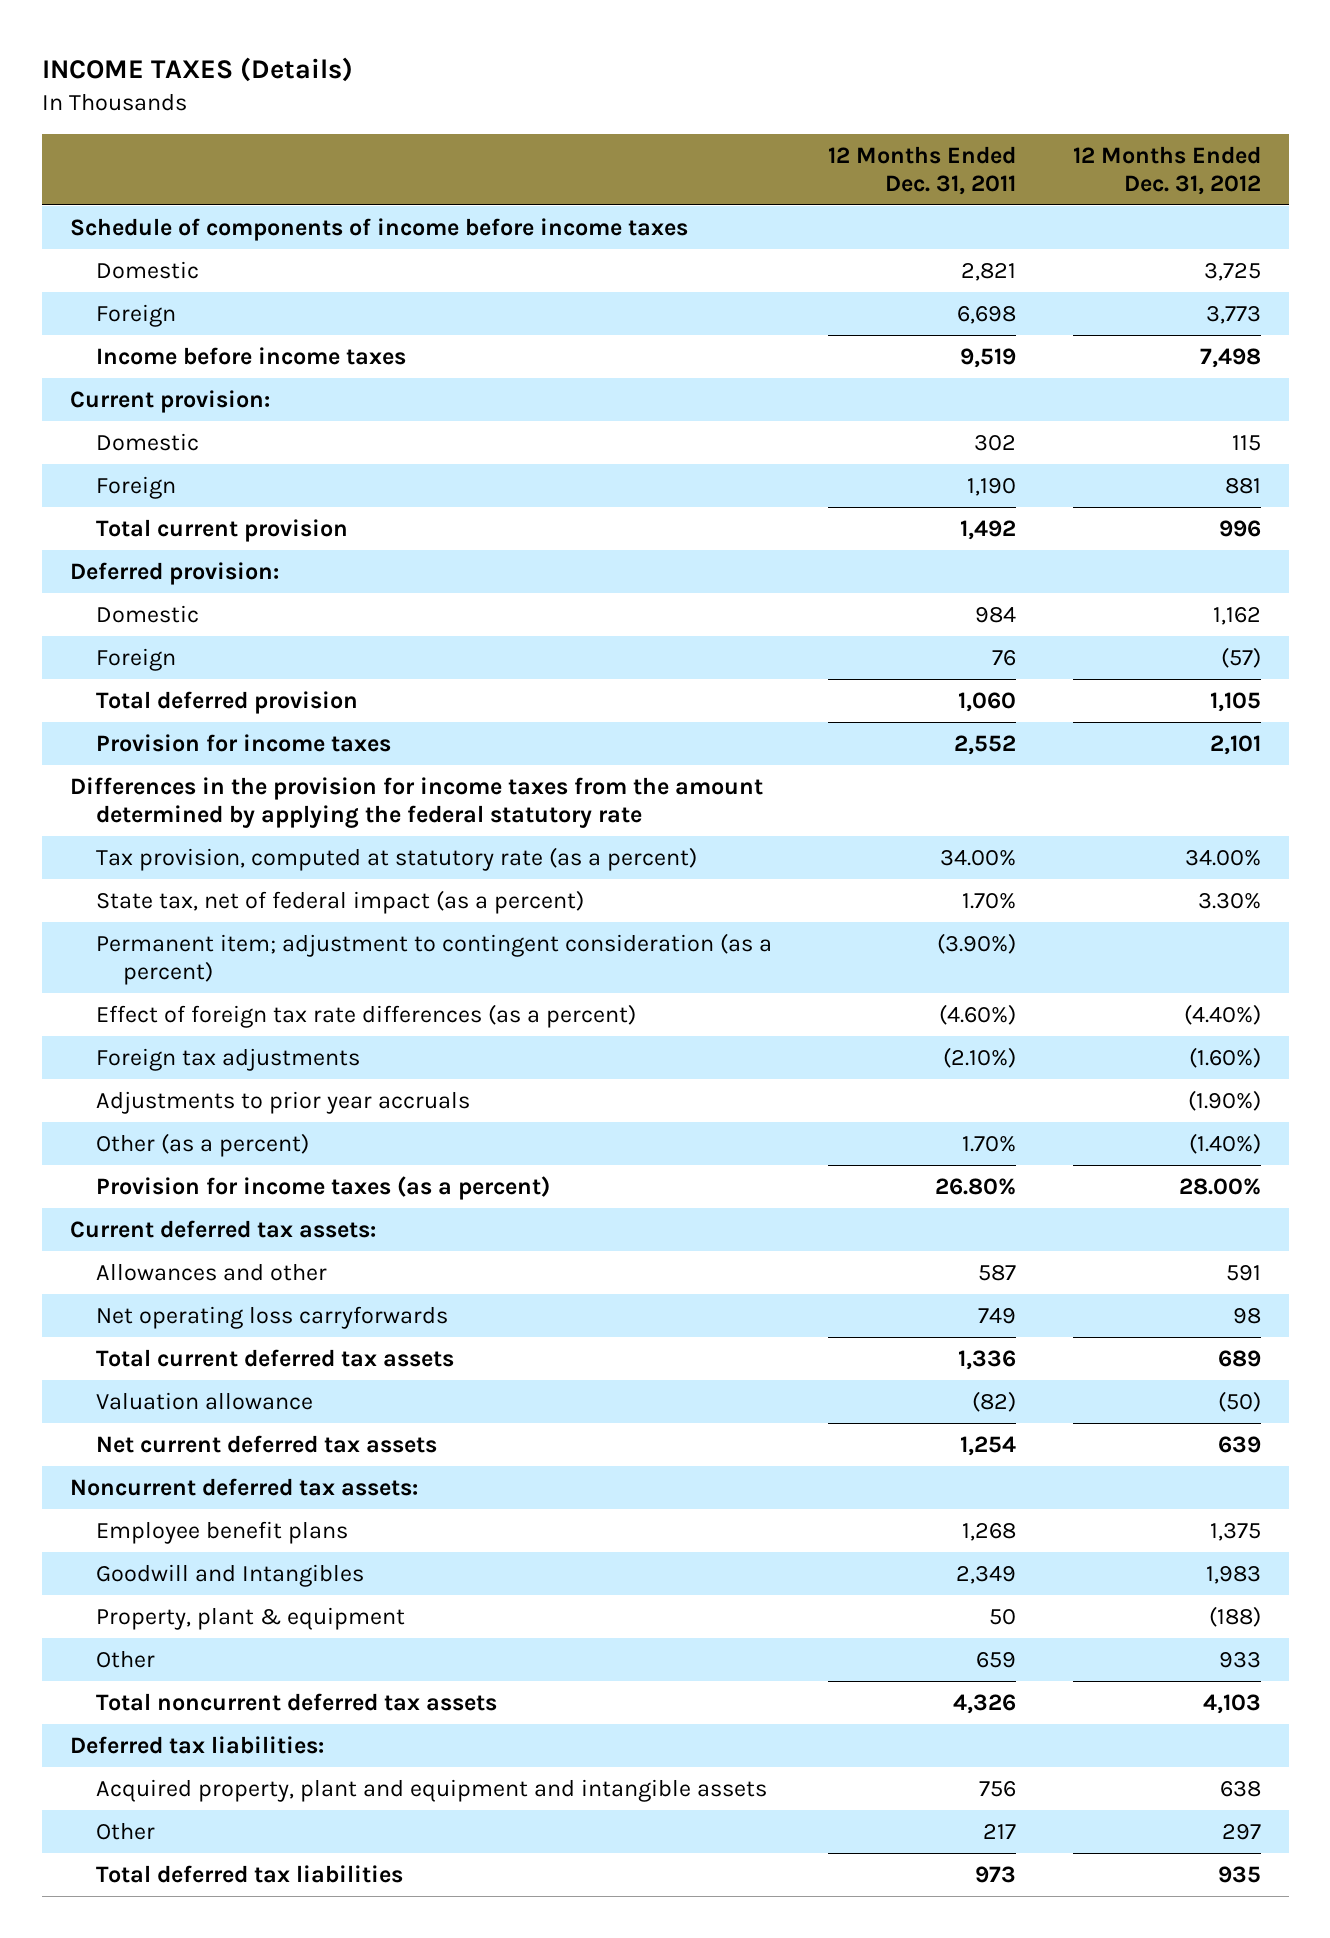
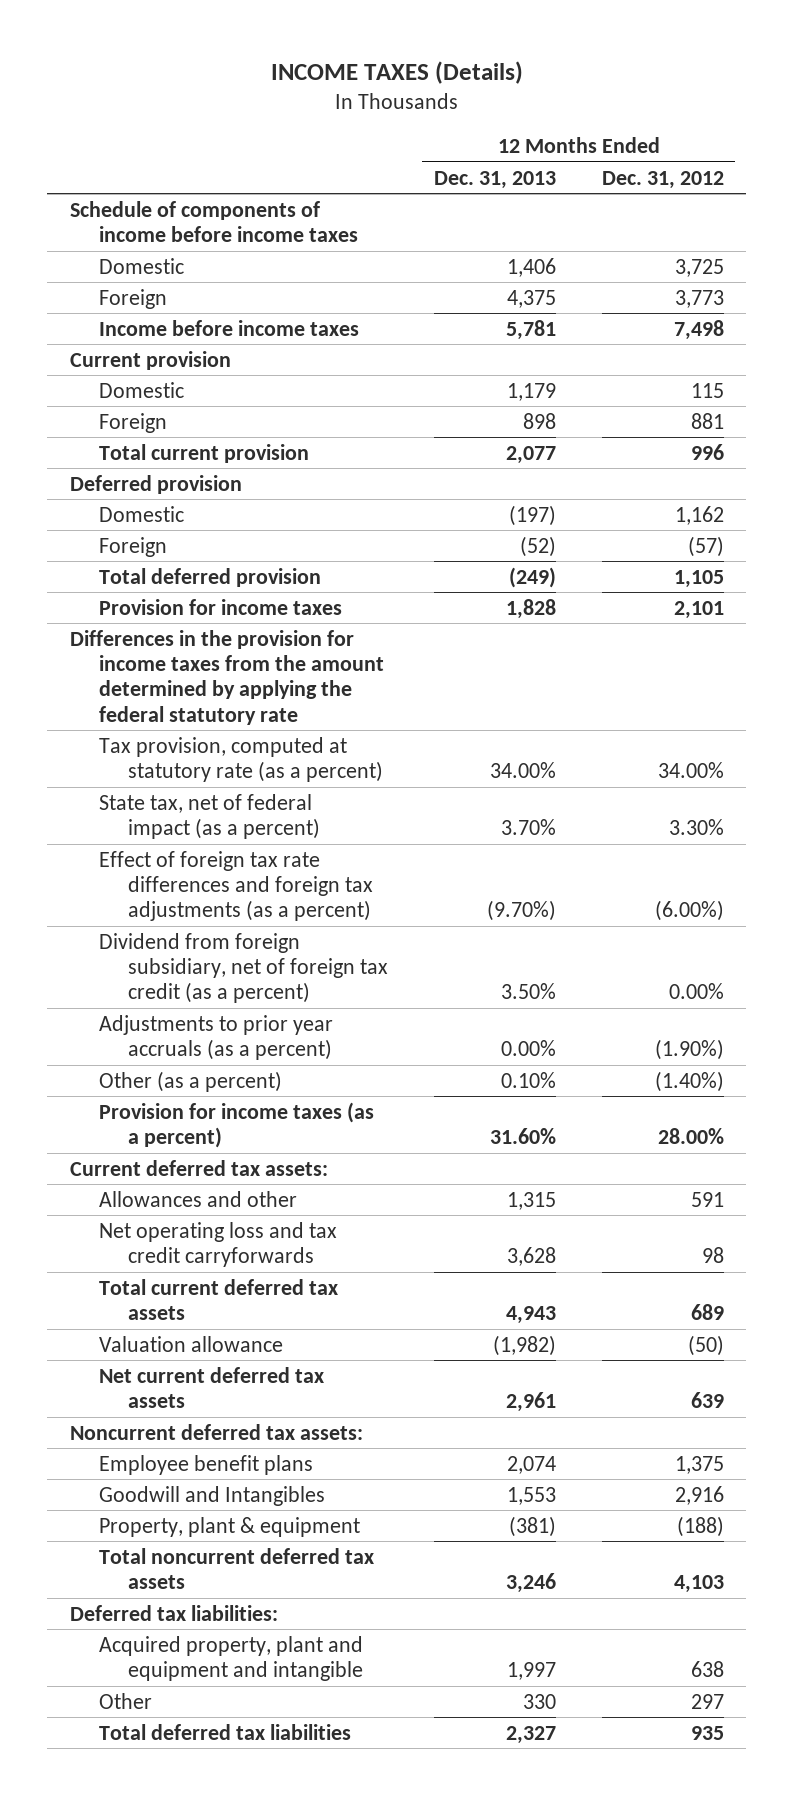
[828,146,1017,195] 12 Months Ended Dec. 31, 2011 -> none
none -> [433,170,556,189] Dec. 31, 2013
[69,390,270,414] Current provision: -> [69,350,231,370] Current provision
[69,562,279,586] Deferred provision: -> [69,474,242,494] Deferred provision
[96,933,773,985] Permanent item; adjustment to contingent consideration (as a percent) -> none
[96,1048,361,1072] Foreign tax adjustments -> none
[96,1004,637,1029] Effect of foreign tax rate differences (as a percent) -> [98,850,373,922] Effect of foreign tax rate differences and foreign tax adjustments (as a percent)
[1183,1004,1261,1026] (4.40%) -> [654,900,724,922] (6.00%)
none -> [98,932,388,1004] Dividend from foreign subsidiary, net of foreign tax credit (as a percent)
[96,1091,471,1115] Adjustments to prior year accruals -> [98,1014,333,1060] Adjustments to prior year accruals (as a percent)
[96,1306,449,1330] Net operating loss carryforwards -> [98,1221,337,1267] Net operating loss and tax credit carryforwards
[1205,1566,1261,1585] 1,983 -> [674,1485,724,1505] 2,916
[96,1650,156,1669] Other -> none
[96,1779,768,1803] Acquired property, plant and equipment and intangible assets -> [98,1635,363,1681] Acquired property, plant and equipment and intangible

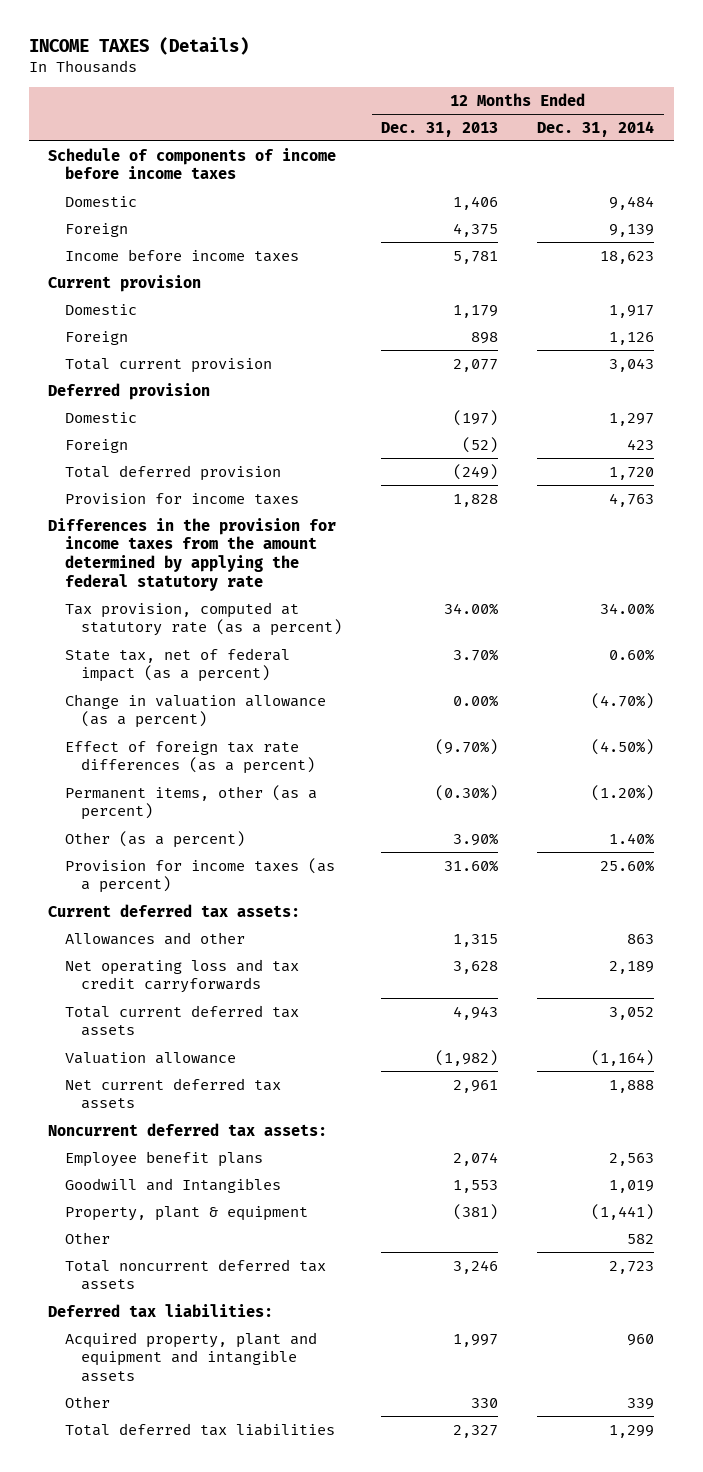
[601,170,724,189] Dec. 31, 2012 -> none
none -> [537,120,655,137] Dec. 31, 2014
[98,932,388,1004] Dividend from foreign subsidiary, net of foreign tax credit (as a percent) -> none
[98,1014,333,1060] Adjustments to prior year accruals (as a percent) -> none
none -> [64,693,326,729] Change in valuation allowance (as a percent)
[98,850,373,922] Effect of foreign tax rate differences and foreign tax adjustments (as a percent) -> [64,740,316,775] Effect of foreign tax rate differences (as a percent)
none -> [64,784,317,821] Permanent items, other (as a percent)
[500,1071,556,1088] 0.10% -> [453,832,499,846] 3.90%
none -> [64,1231,110,1244] Other
[98,1635,363,1681] Acquired property, plant and equipment and intangible -> [64,1331,317,1383] Acquired property, plant and equipment and intangible assets

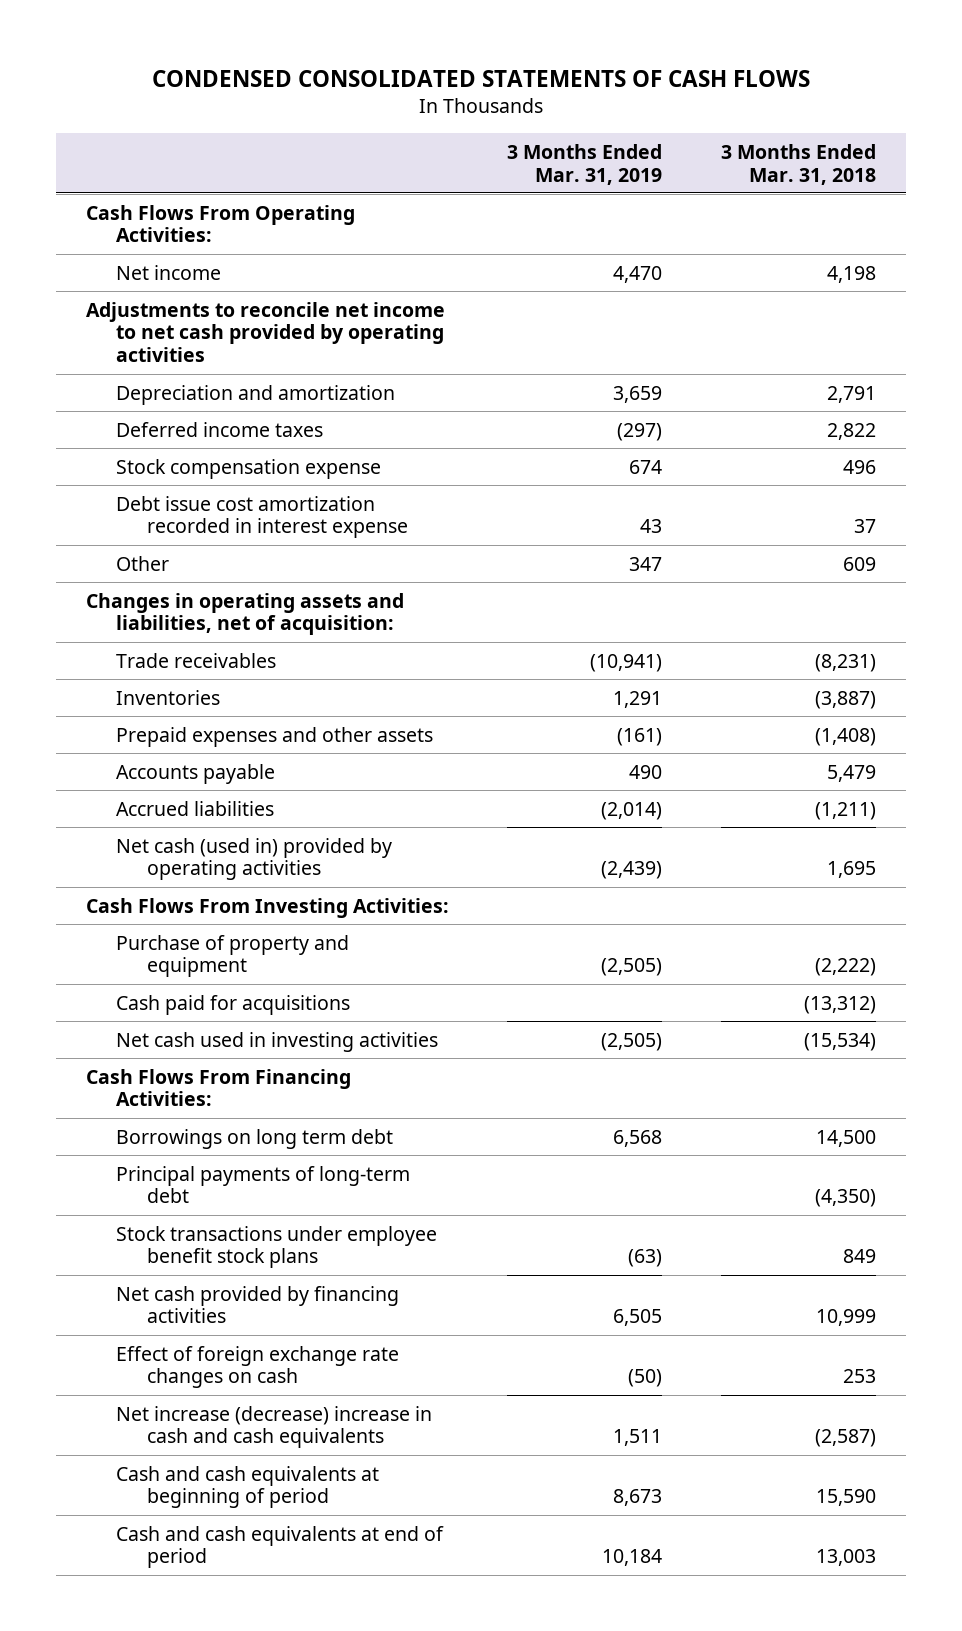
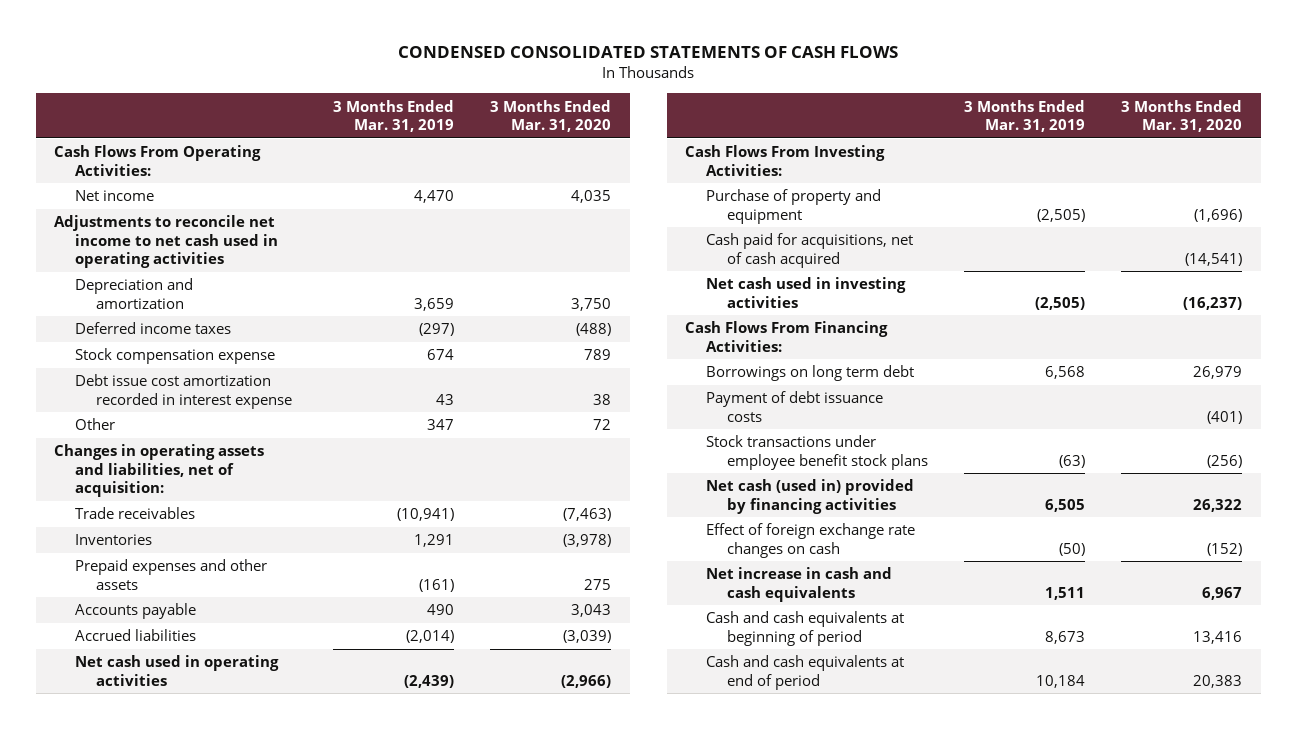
[721,143,877,185] 3 Months Ended Mar. 31, 2018 -> none
none -> [490,99,612,132] 3 Months Ended Mar. 31, 2020
[85,301,445,363] Adjustments to reconcile net income to net cash provided by operating activities -> [53,215,278,268] Adjustments to reconcile net income to net cash used in operating activities
[116,837,393,881] Net cash (used in) provided by operating activities -> [74,655,279,686] Net cash used in operating activities
[116,994,351,1015] Cash paid for acquisitions -> [705,233,913,268] Cash paid for acquisitions, net of cash acquired
[116,1165,411,1204] Principal payments of long-term debt -> none
none -> [705,391,883,422] Payment of debt issuance costs
[116,1285,400,1324] Net cash provided by financing activities -> [705,479,914,514] Net cash (used in) provided by financing activities
[116,1405,433,1449] Net increase (decrease) increase in cash and cash equivalents -> [705,567,892,602] Net increase in cash and cash equivalents

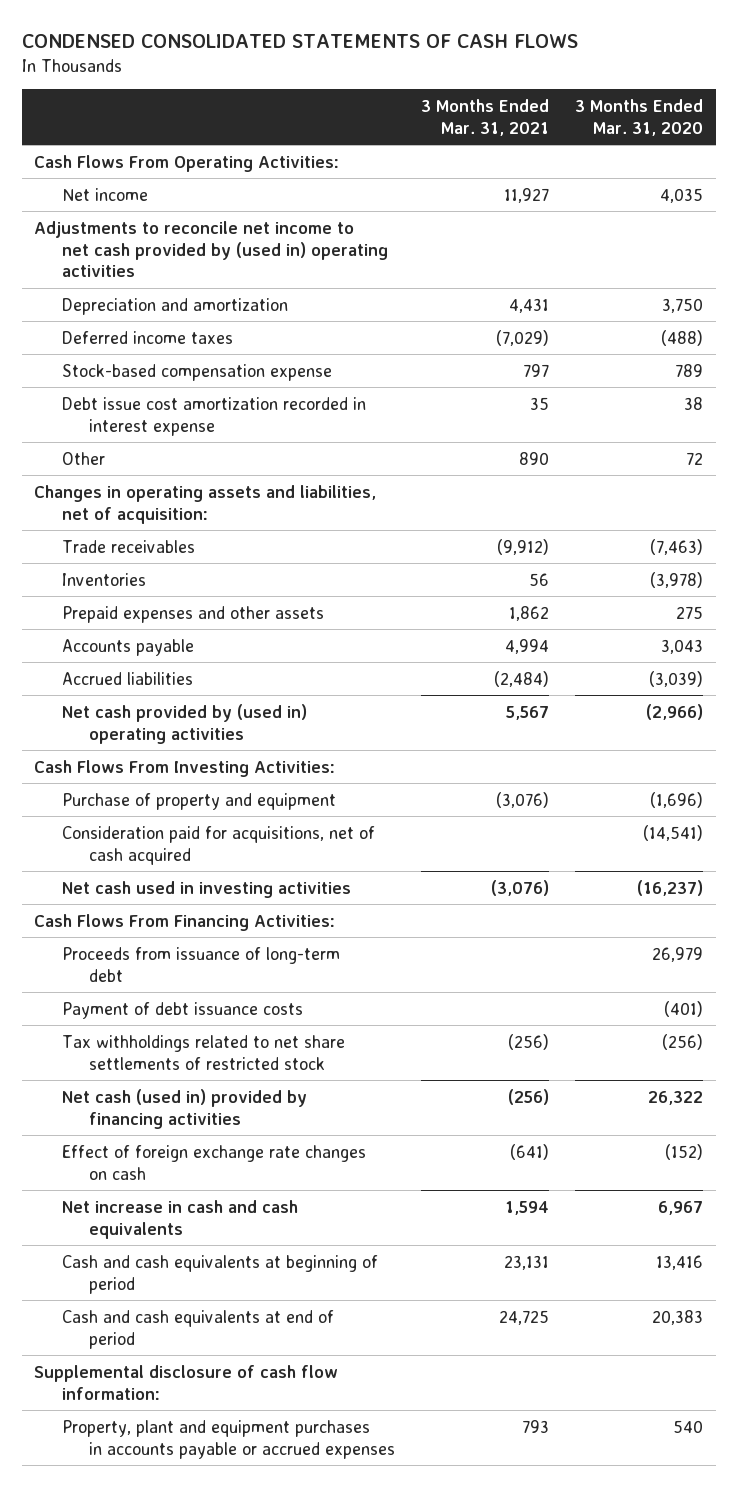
[333,99,455,132] 3 Months Ended Mar. 31, 2019 -> none
none -> [421,98,550,136] 3 Months Ended Mar. 31, 2021
[53,215,278,268] Adjustments to reconcile net income to net cash used in operating activities -> [34,220,388,278] Adjustments to reconcile net income to net cash provided by (used in) operating activities
[74,348,275,365] Stock compensation expense -> [61,363,332,381] Stock-based compensation expense
[74,655,279,686] Net cash used in operating activities -> [61,703,307,744] Net cash provided by (used in) operating activities
[705,233,913,268] Cash paid for acquisitions, net of cash acquired -> [61,825,375,865] Consideration paid for acquisitions, net of cash acquired
[705,365,914,382] Borrowings on long term debt -> [61,946,340,982] Proceeds from issuance of long-term debt
[705,435,928,470] Stock transactions under employee benefit stock plans -> [61,1034,345,1070] Tax withholdings related to net share settlements of restricted stock
none -> [34,1364,339,1400] Supplemental disclosure of cash flow information:
none -> [61,1419,396,1459] Property, plant and equipment purchases in accounts payable or accrued expenses

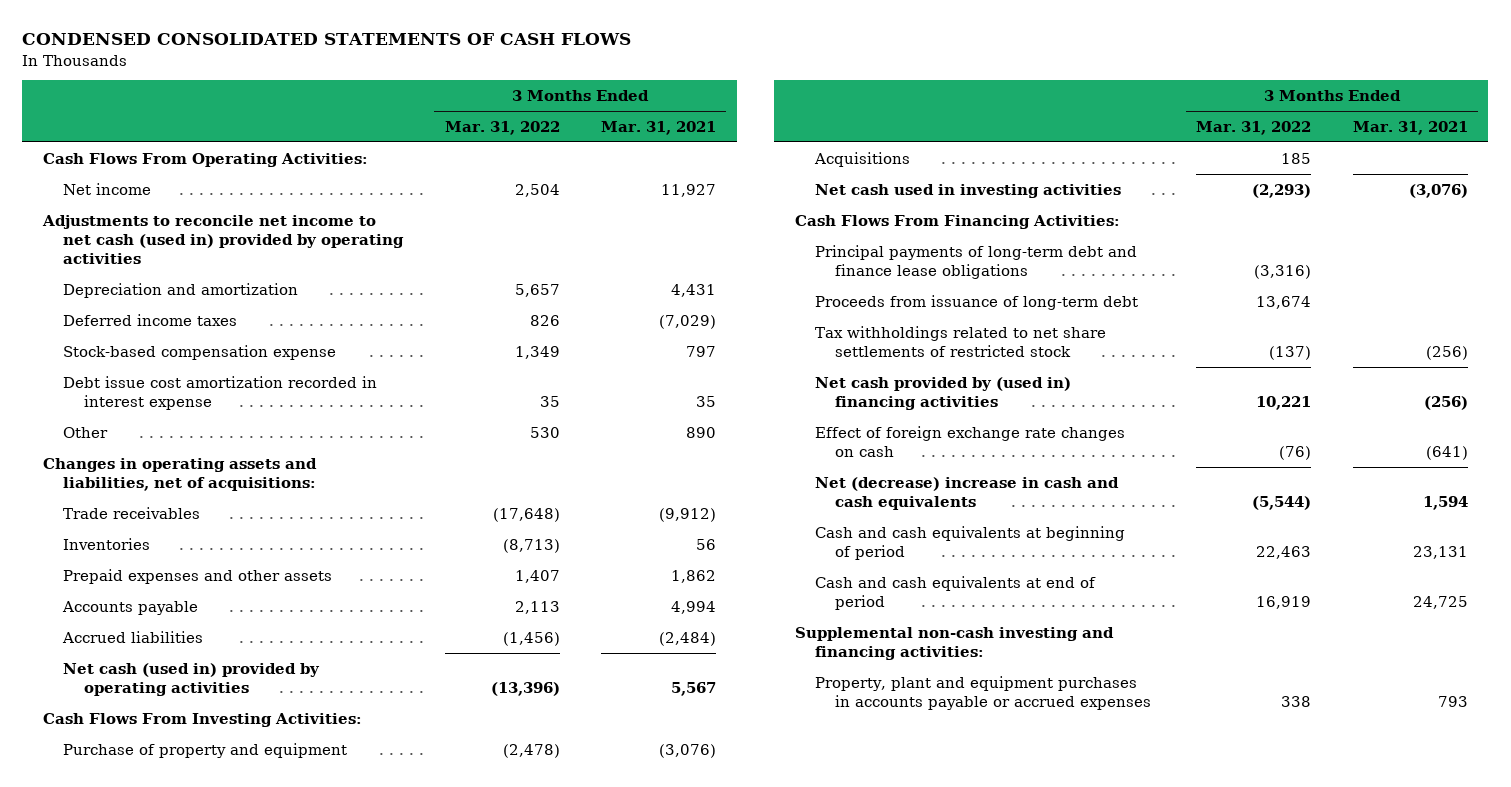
[575,98,704,136] 3 Months Ended Mar. 31, 2020 -> none
none -> [444,121,560,136] Mar. 31, 2022
[34,220,388,278] Adjustments to reconcile net income to net cash provided by (used in) operating activities -> [42,214,405,265] Adjustments to reconcile net income to net cash (used in) provided by operating activities
[34,484,377,524] Changes in operating assets and liabilities, net of acquisition: -> [43,457,318,491] Changes in operating assets and liabilities, net of acquisitions:
[61,703,307,744] Net cash provided by (used in) operating activities -> [63,662,321,696] Net cash (used in) provided by operating activities
[61,825,375,865] Consideration paid for acquisitions, net of cash acquired -> none
none -> [813,151,910,167] Acquisitions
none -> [814,244,1137,279] Principal payments of long-term debt and finance lease obligations
[61,1001,303,1019] Payment of debt issuance costs -> none
[61,1088,307,1129] Net cash (used in) provided by financing activities -> [814,376,1071,410] Net cash provided by (used in) financing activities
[61,1199,298,1239] Net increase in cash and cash equivalents -> [814,476,1119,510] Net (decrease) increase in cash and cash equivalents
[34,1364,339,1400] Supplemental disclosure of cash flow information: -> none
none -> [794,626,1114,660] Supplemental non-cash investing and financing activities:

